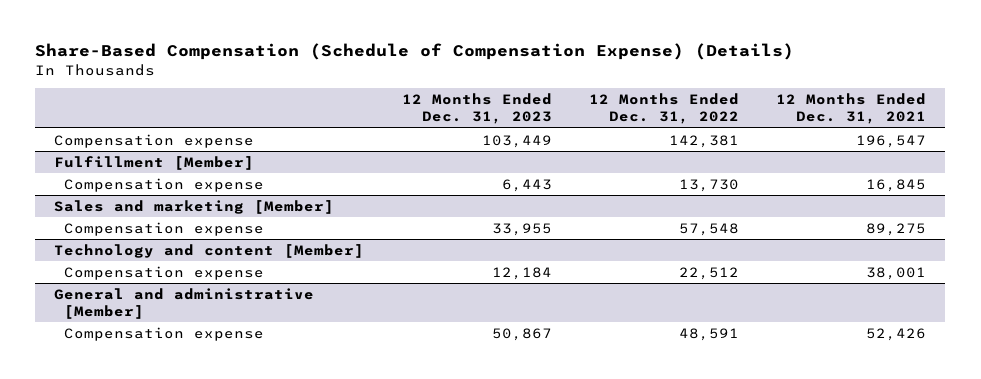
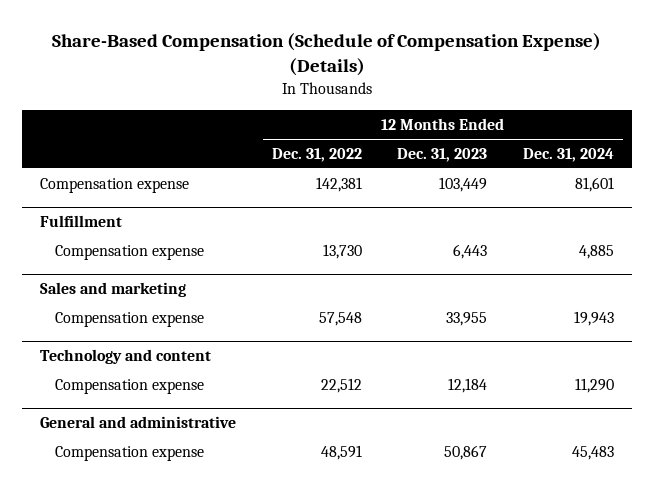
[776,93,927,125] 12 Months Ended Dec. 31, 2021 -> none
none -> [522,147,614,162] Dec. 31, 2024
[54,155,255,170] Fulfillment [Member] -> [40,215,123,228] Fulfillment
[54,199,335,214] Sales and marketing [Member] -> [40,282,187,298] Sales and marketing
[54,243,365,258] Technology and content [Member] -> [40,349,212,365] Technology and content
[54,287,315,320] General and administrative [Member] -> [40,416,237,429] General and administrative

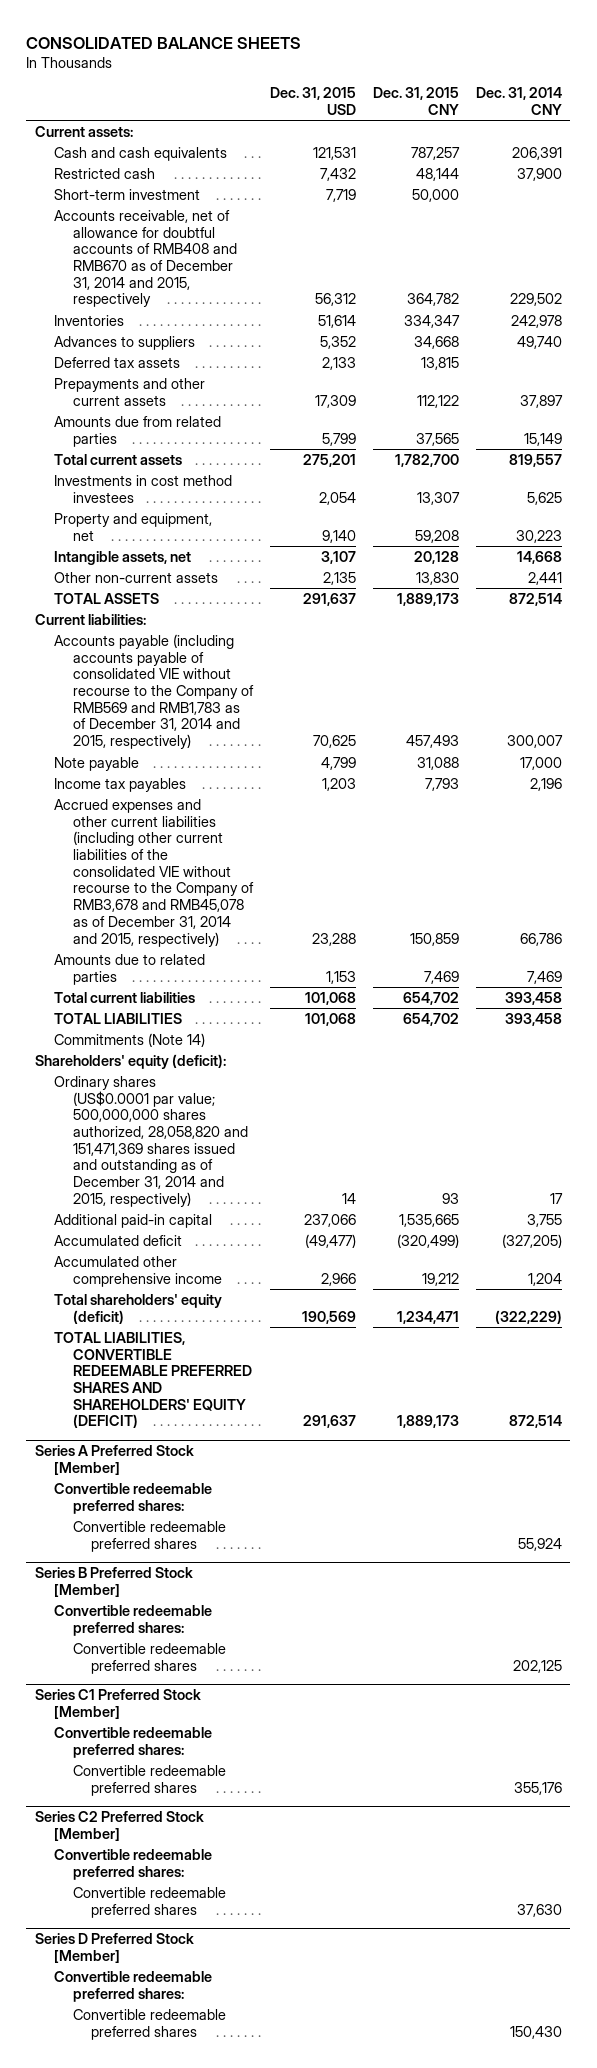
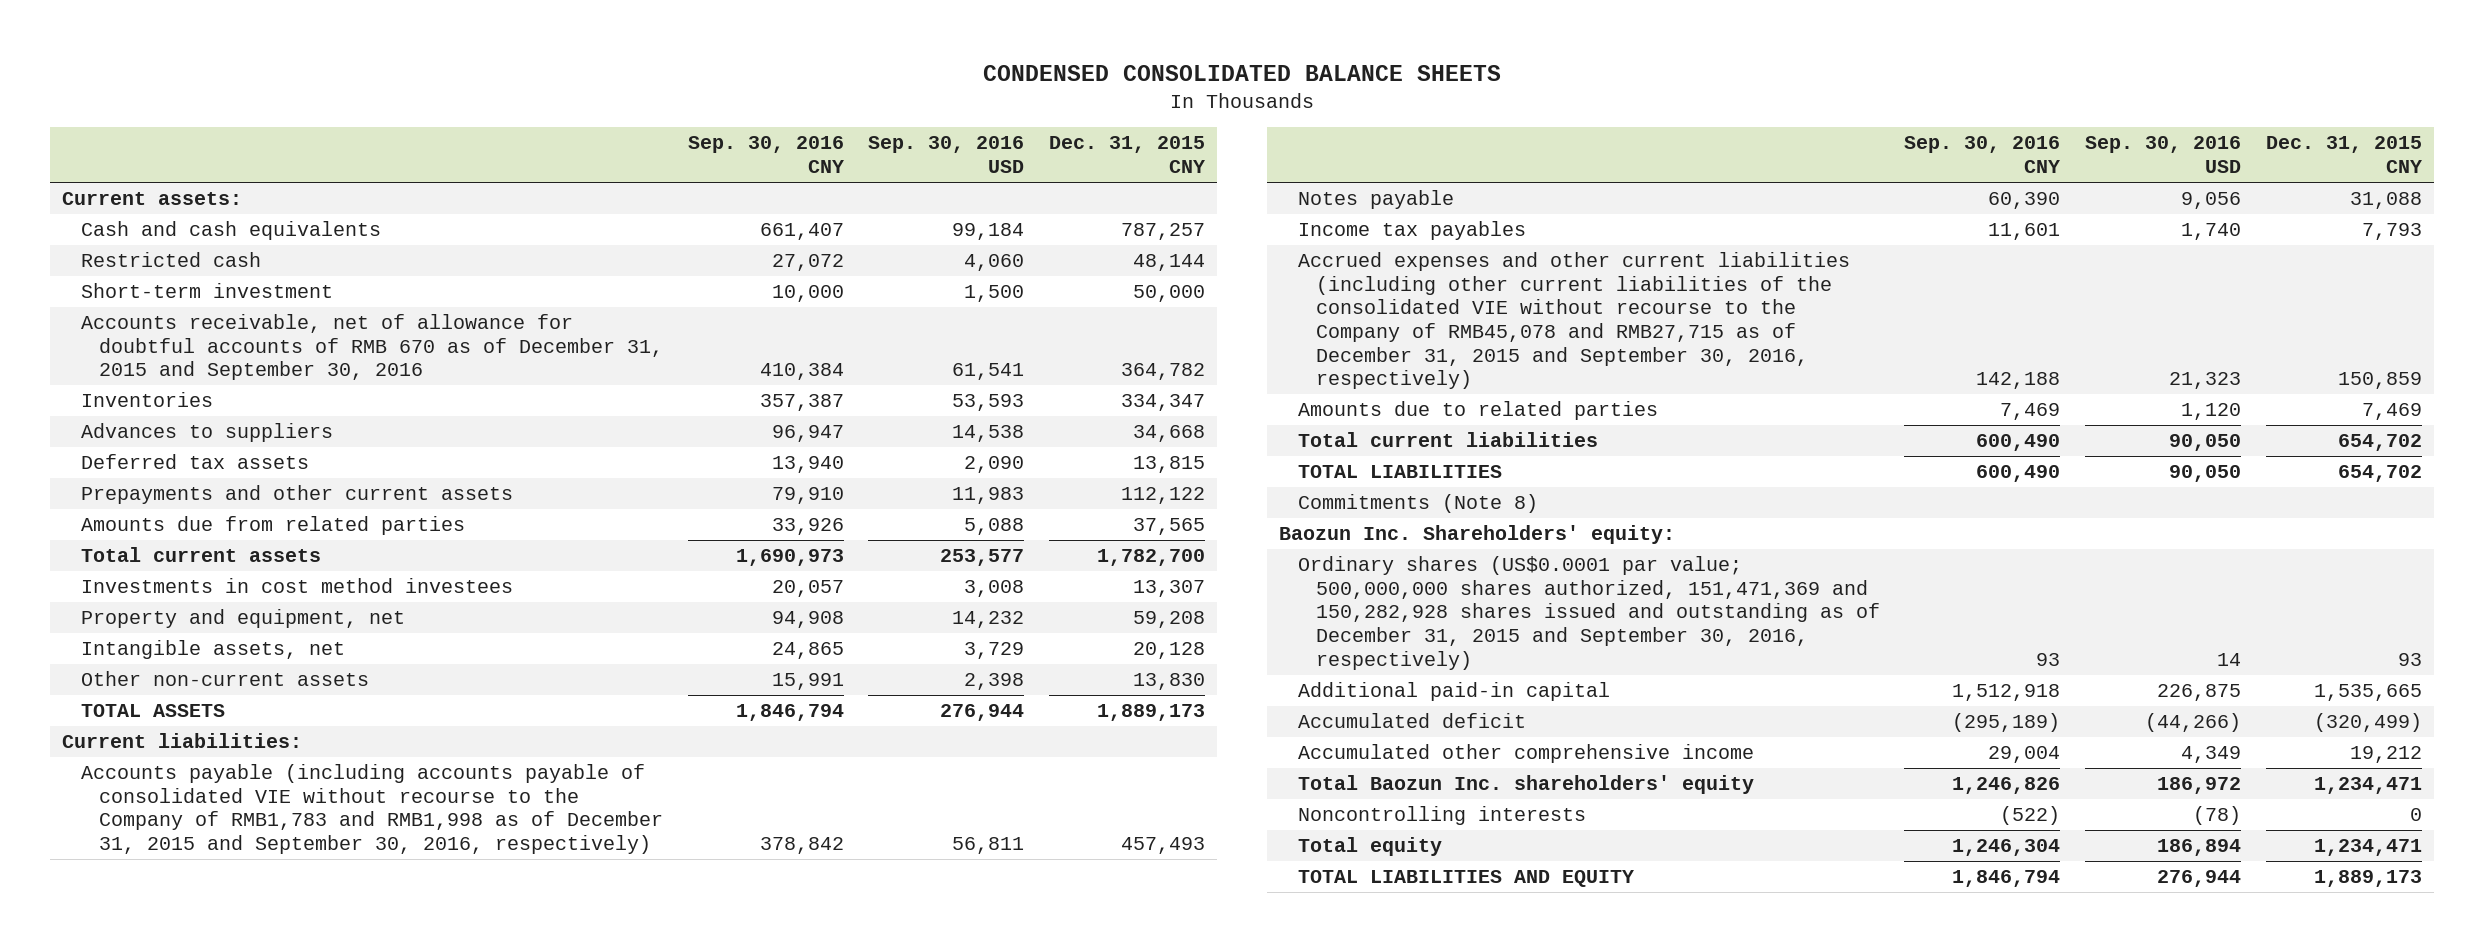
[26,36,302,49] CONSOLIDATED BALANCE SHEETS -> [983,64,1502,81] CONDENSED CONSOLIDATED BALANCE SHEETS
[269,86,356,115] Dec. 31, 2015 USD -> none
[475,86,562,115] Dec. 31, 2014 CNY -> none
none -> [687,136,844,174] Sep. 30, 2016 CNY
none -> [868,136,1025,174] Sep. 30, 2016 USD
[53,209,237,308] Accounts receivable, net of allowance for doubtful accounts of RMB408 and RMB670 as of December 31, 2014 and 2015, respectively -> [80,314,663,381] Accounts receivable, net of allowance for doubtful accounts of RMB 670 as of December 31, 2015 and September 30, 2016
[53,633,254,750] Accounts payable (including accounts payable of consolidated VIE without recourse to the Company of RMB569 and RMB1,783 as of December 31, 2014 and 2015, respectively) -> [80,764,663,855] Accounts payable (including accounts payable of consolidated VIE without recourse to the Company of RMB1,783 and RMB1,998 as of December 31, 2015 and September 30, 2016, respectively)
[53,756,139,771] Note payable -> [1297,190,1454,210] Notes payable
[53,798,254,947] Accrued expenses and other current liabilities (including other current liabilities of the consolidated VIE without recourse to the Company of RMB3,678 and RMB45,078 as of December 31, 2014 and 2015, respectively) -> [1297,252,1850,390] Accrued expenses and other current liabilities (including other current liabilities of the consolidated VIE without recourse to the Company of RMB45,078 and RMB27,715 as of December 31, 2015 and September 30, 2016, respectively)
[53,1032,205,1047] Commitments (Note 14) -> [1297,494,1538,514] Commitments (Note 8)
[34,1053,226,1069] Shareholders' equity (deficit): -> [1279,525,1676,545] Baozun Inc. Shareholders' equity:
[53,1075,248,1207] Ordinary shares (US$0.0001 par value; 500,000,000 shares authorized, 28,058,820 and 151,471,369 shares issued and outstanding as of December 31, 2014 and 2015, respectively) -> [1297,556,1880,670] Ordinary shares (US$0.0001 par value; 500,000,000 shares authorized, 151,471,369 and 150,282,928 shares issued and outstanding as of December 31, 2015 and September 30, 2016, respectively)
[34,1445,194,1475] Series A Preferred Stock [Member] -> none
[53,1482,212,1514] Convertible redeemable preferred shares: -> none
[72,1520,226,1552] Convertible redeemable preferred shares -> none
[34,1567,193,1597] Series B Preferred Stock [Member] -> none
[53,1604,212,1636] Convertible redeemable preferred shares: -> none
[72,1642,226,1674] Convertible redeemable preferred shares -> none
[34,1689,201,1719] Series C1 Preferred Stock [Member] -> none
[53,1726,212,1758] Convertible redeemable preferred shares: -> none
[72,1764,226,1796] Convertible redeemable preferred shares -> none
[34,1811,204,1841] Series C2 Preferred Stock [Member] -> none
[53,1848,212,1880] Convertible redeemable preferred shares: -> none
[72,1886,226,1918] Convertible redeemable preferred shares -> none
[34,1933,194,1963] Series D Preferred Stock [Member] -> none
[53,1970,212,2002] Convertible redeemable preferred shares: -> none
[72,2008,226,2040] Convertible redeemable preferred shares -> none
[53,1293,222,1324] Total shareholders' equity (deficit) -> [1297,775,1754,795] Total Baozun Inc. shareholders' equity
none -> [1297,806,1586,826] Noncontrolling interests
none -> [1297,837,1442,857] Total equity
[53,1331,252,1429] TOTAL LIABILITIES, CONVERTIBLE REDEEMABLE PREFERRED SHARES AND SHAREHOLDERS' EQUITY (DEFICIT) -> [1297,870,1634,888] TOTAL LIABILITIES AND EQUITY

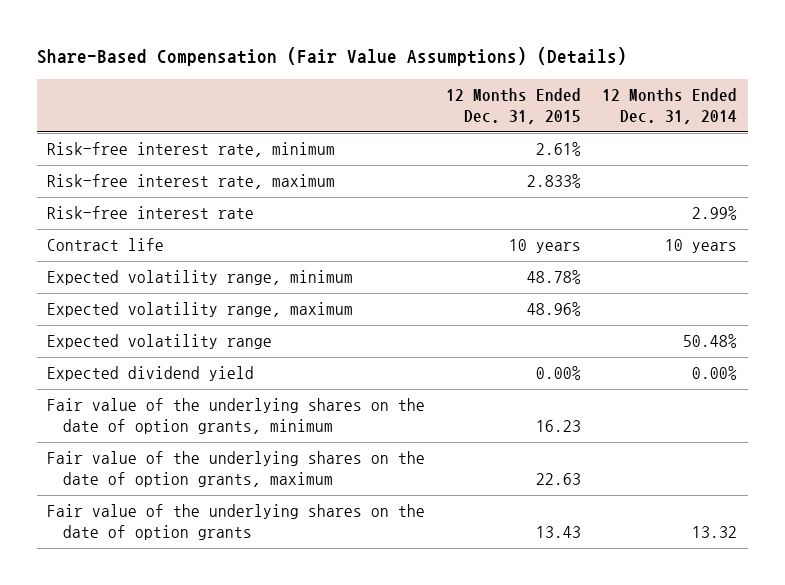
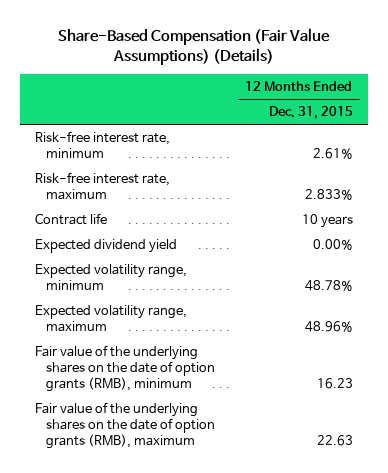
[602,88,738,125] 12 Months Ended Dec. 31, 2014 -> none
[47,206,255,220] Risk-free interest rate -> none
[47,366,255,382] Expected dividend yield -> [35,239,178,254] Expected dividend yield
[47,334,273,350] Expected volatility range -> none
[47,504,426,541] Fair value of the underlying shares on the date of option grants -> none
[47,398,426,435] Fair value of the underlying shares on the date of option grants, minimum -> [35,345,215,393] Fair value of the underlying shares on the date of option grants (RMB), minimum
[47,451,426,488] Fair value of the underlying shares on the date of option grants, maximum -> [35,402,215,450] Fair value of the underlying shares on the date of option grants (RMB), maximum

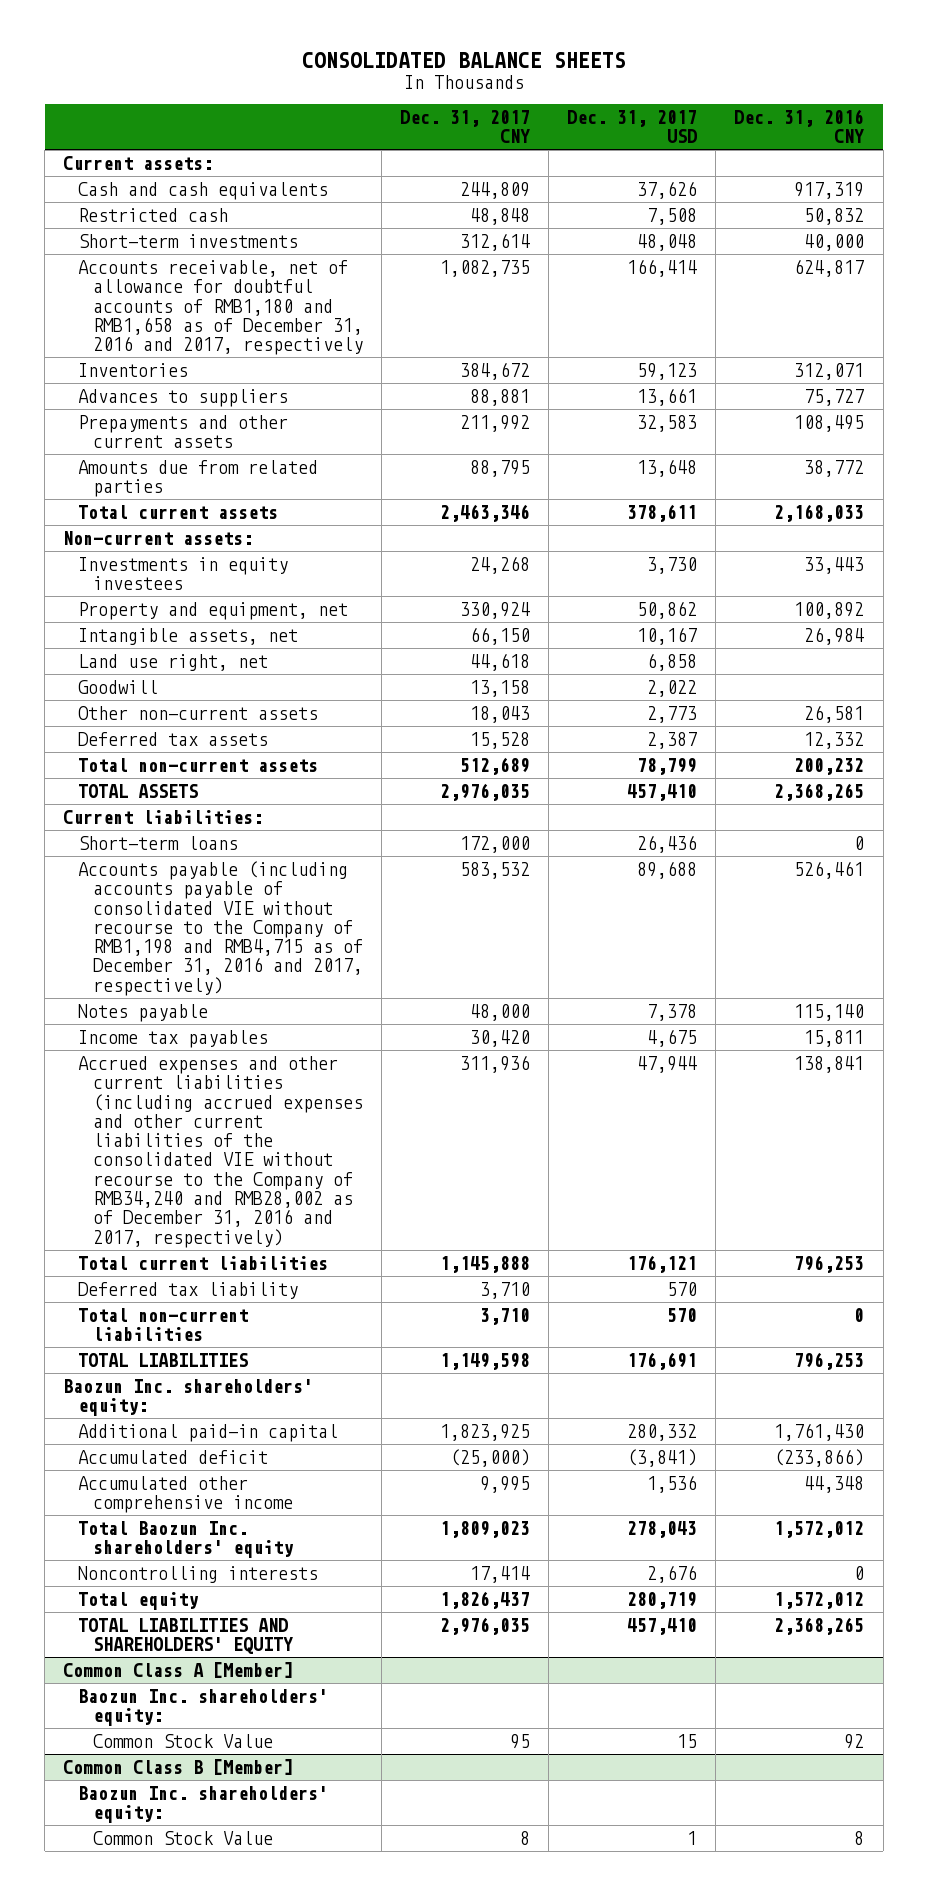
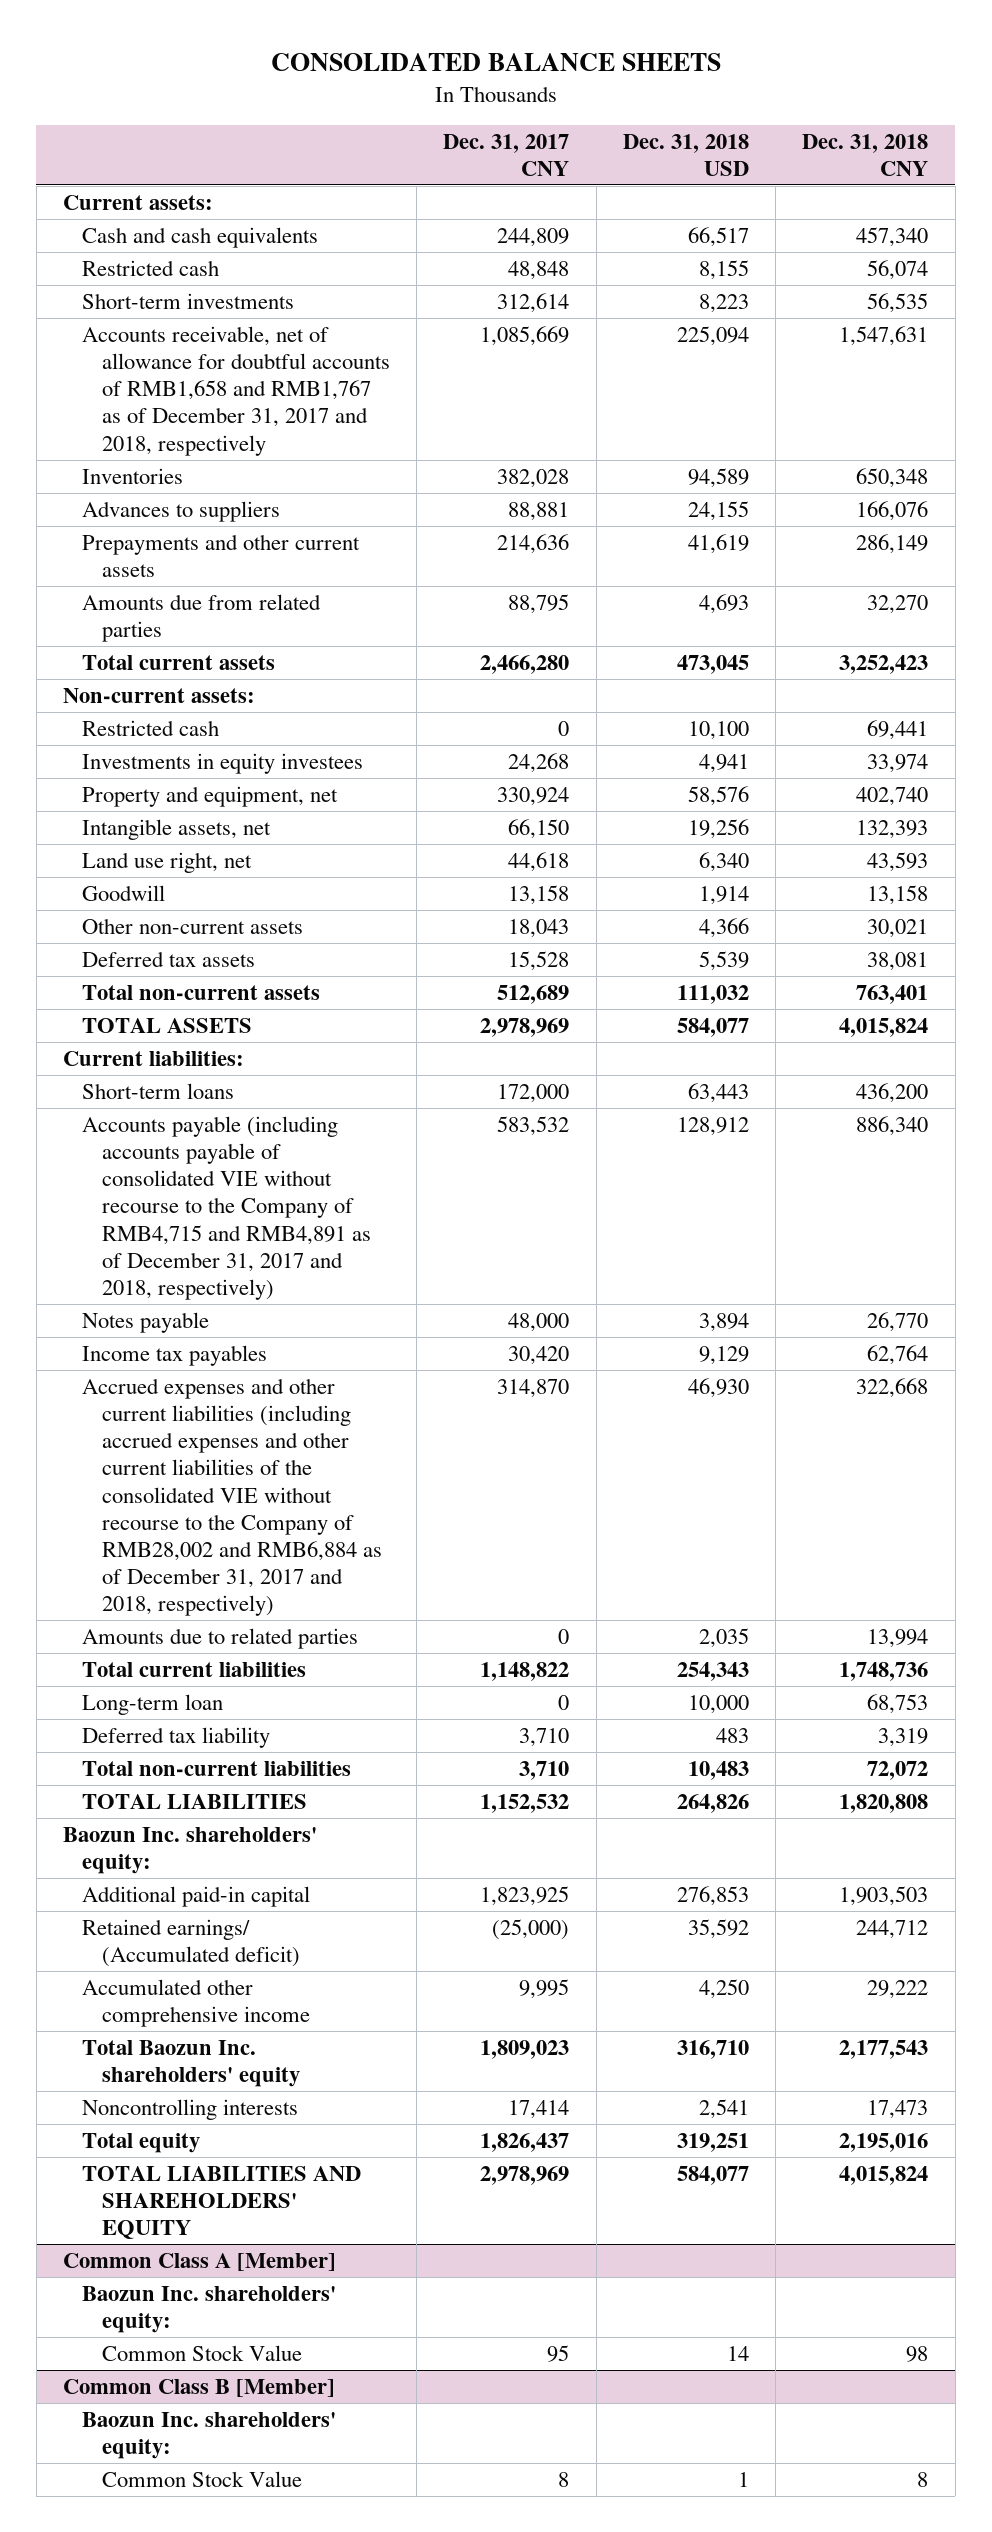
[567,110,698,144] Dec. 31, 2017 USD -> none
[734,109,865,144] Dec. 31, 2016 CNY -> none
none -> [622,133,749,176] Dec. 31, 2018 USD
none -> [802,133,929,176] Dec. 31, 2018 CNY
[78,259,363,356] Accounts receivable, net of allowance for doubtful accounts of RMB1,180 and RMB1,658 as of December 31, 2016 and 2017, respectively -> [82,325,390,456] Accounts receivable, net of allowance for doubtful accounts of RMB1,658 and RMB1,767 as of December 31, 2017 and 2018, respectively
[440,259,531,277] 1,082,735 -> [480,325,570,346] 1,085,669
[460,361,531,380] 384,672 -> [497,468,570,488] 382,028
[460,414,531,432] 211,992 -> [497,533,570,554] 214,636
[440,503,531,522] 2,463,346 -> [480,654,570,674] 2,466,280
none -> [82,719,220,736] Restricted cash
[440,782,531,801] 2,976,035 -> [480,1017,570,1037] 2,978,969
[78,860,363,996] Accounts payable (including accounts payable of consolidated VIE without recourse to the Company of RMB1,198 and RMB4,715 as of December 31, 2016 and 2017, respectively) -> [82,1115,371,1300] Accounts payable (including accounts payable of consolidated VIE without recourse to the Company of RMB4,715 and RMB4,891 as of December 31, 2017 and 2018, respectively)
[78,1055,363,1248] Accrued expenses and other current liabilities (including accrued expenses and other current liabilities of the consolidated VIE without recourse to the Company of RMB34,240 and RMB28,002 as of December 31, 2016 and 2017, respectively) -> [82,1377,382,1617] Accrued expenses and other current liabilities (including accrued expenses and other current liabilities of the consolidated VIE without recourse to the Company of RMB28,002 and RMB6,884 as of December 31, 2017 and 2018, respectively)
[460,1054,531,1073] 311,936 -> [497,1378,570,1398] 314,870
none -> [82,1627,359,1649] Amounts due to related parties
[440,1255,531,1273] 1,145,888 -> [480,1661,570,1681] 1,148,822
none -> [82,1693,224,1715] Long-term loan
[440,1352,531,1370] 1,149,598 -> [480,1793,570,1813] 1,152,532
[78,1449,269,1464] Accumulated deficit -> [82,1918,300,1968] Retained earnings/ (Accumulated deficit)
[440,1616,531,1635] 2,976,035 -> [480,2165,570,2185] 2,978,969

